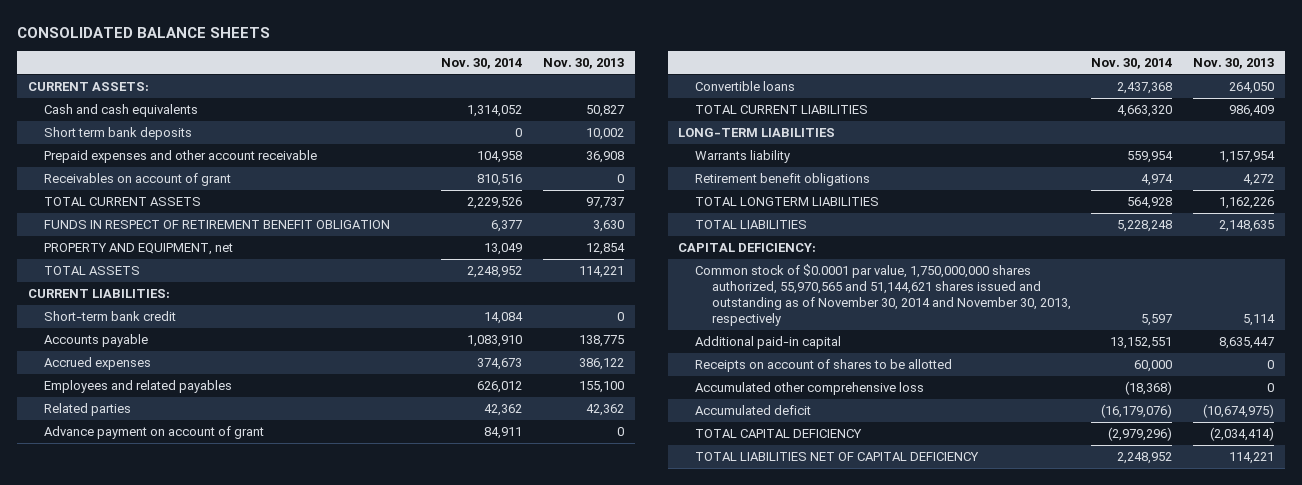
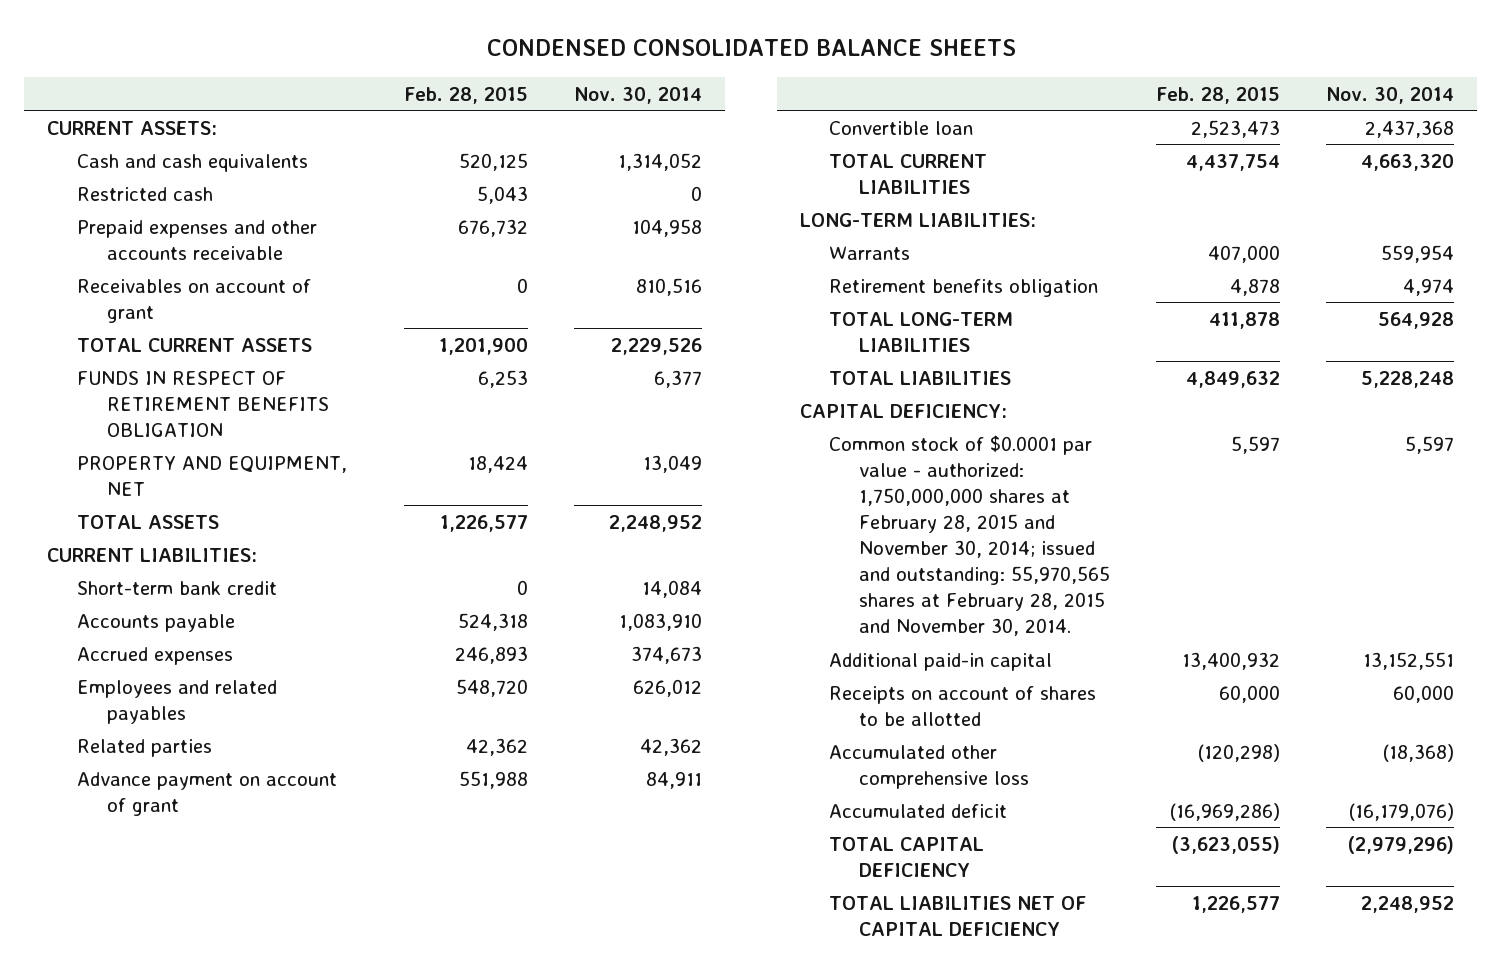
[17,26,271,38] CONSOLIDATED BALANCE SHEETS -> [486,39,1016,57] CONDENSED CONSOLIDATED BALANCE SHEETS
[543,57,625,69] Nov. 30, 2013 -> none
none -> [403,86,528,104] Feb. 28, 2015
[44,127,193,141] Short term bank deposits -> none
none -> [77,186,214,201] Restricted cash
[44,150,318,164] Prepaid expenses and other account receivable -> [77,219,318,260] Prepaid expenses and other accounts receivable
[44,220,391,230] FUNDS IN RESPECT OF RETIREMENT BENEFIT OBLIGATION -> [77,370,329,437] FUNDS IN RESPECT OF RETIREMENT BENEFITS OBLIGATION
[44,243,234,256] PROPERTY AND EQUIPMENT, net -> [77,455,348,496] PROPERTY AND EQUIPMENT, NET
[694,81,795,92] Convertible loans -> [829,120,974,135] Convertible loan
[678,128,836,138] LONG-TERM LIABILITIES -> [799,212,1036,227] LONG-TERM LIABILITIES:
[694,150,790,164] Warrants liability -> [829,245,911,260] Warrants
[694,173,870,187] Retirement benefit obligations -> [829,278,1099,297] Retirement benefits obligation
[694,197,879,207] TOTAL LONGTERM LIABILITIES -> [829,311,1014,352] TOTAL LONG-TERM LIABILITIES
[694,264,1071,327] Common stock of $0.0001 par value, 1,750,000,000 shares authorized, 55,970,565 and 51,144,621 shares issued and outstanding as of November 30, 2014 and November 30, 2013, respectively -> [829,434,1111,637] Common stock of $0.0001 par value - authorized: 1,750,000,000 shares at February 28, 2015 and November 30, 2014; issued and outstanding: 55,970,565 shares at February 28, 2015 and November 30, 2014.

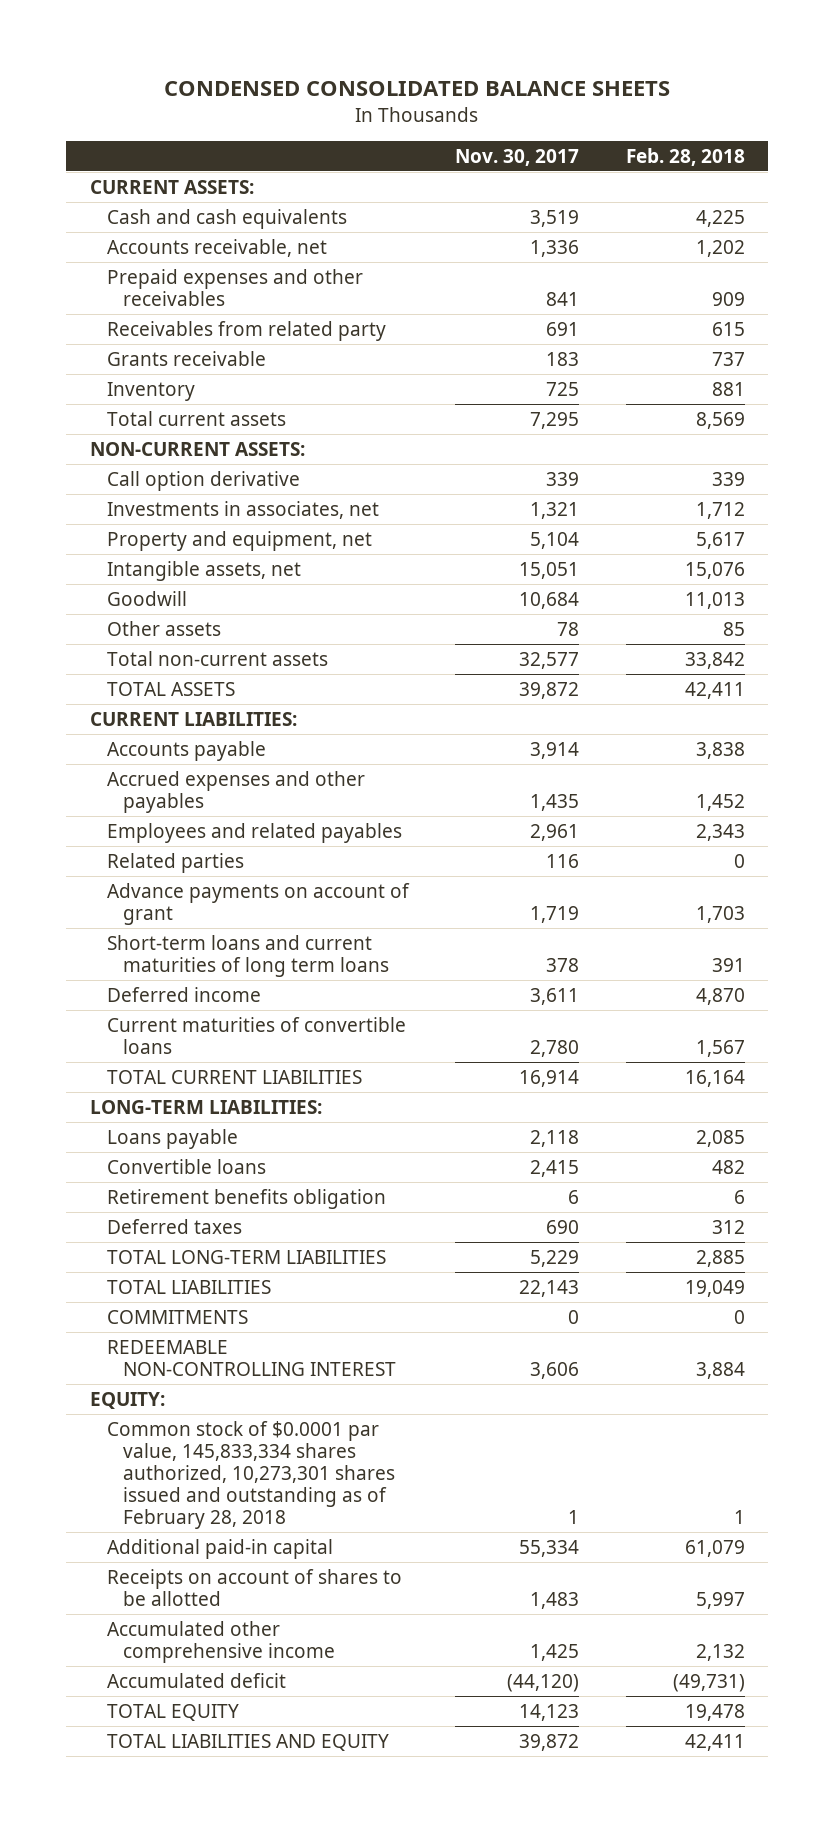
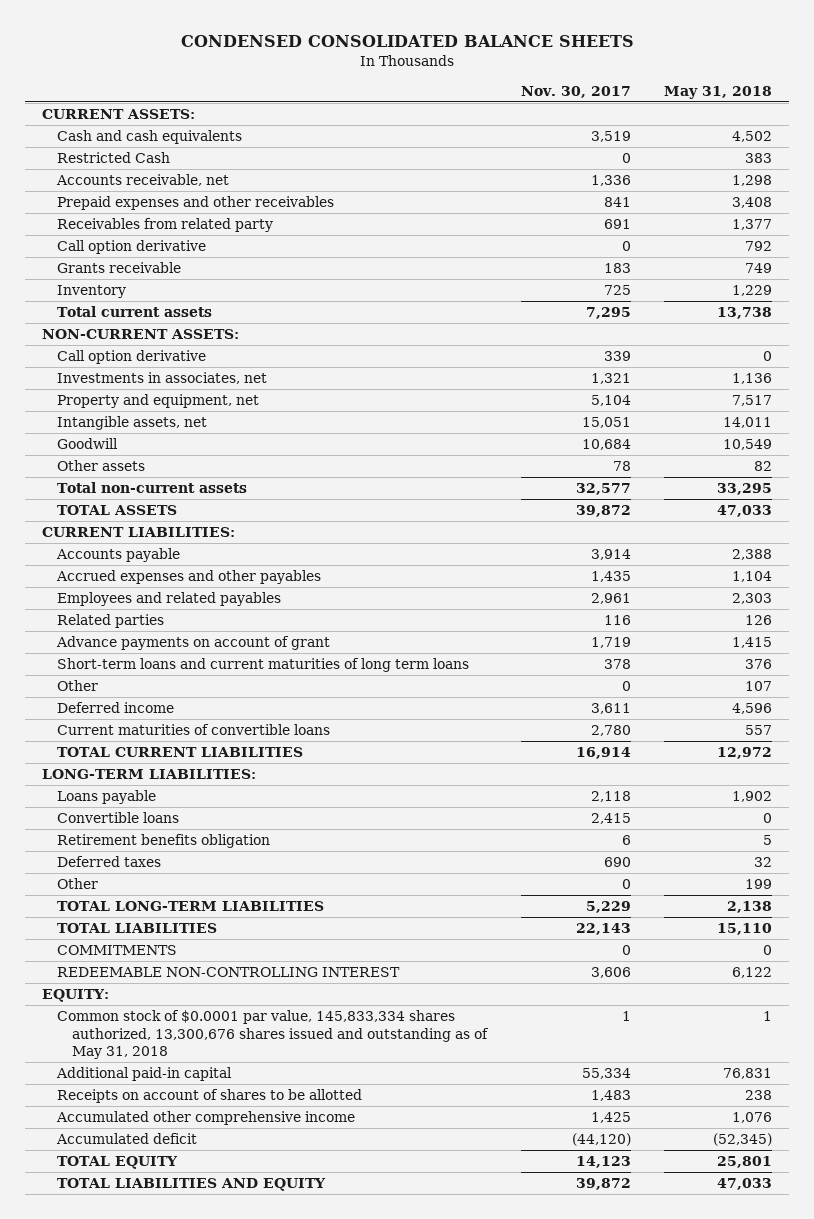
[625,147,745,166] Feb. 28, 2018 -> none
none -> [664,86,773,100] May 31, 2018
none -> [56,152,170,164] Restricted Cash
none -> [56,240,206,255] Call option derivative
none -> [56,680,98,692] Other
none -> [56,878,98,890] Other
[106,1420,396,1529] Common stock of $0.0001 par value, 145,833,334 shares authorized, 10,273,301 shares issued and outstanding as of February 28, 2018 -> [56,1010,490,1060] Common stock of $0.0001 par value, 145,833,334 shares authorized, 13,300,676 shares issued and outstanding as of May 31, 2018

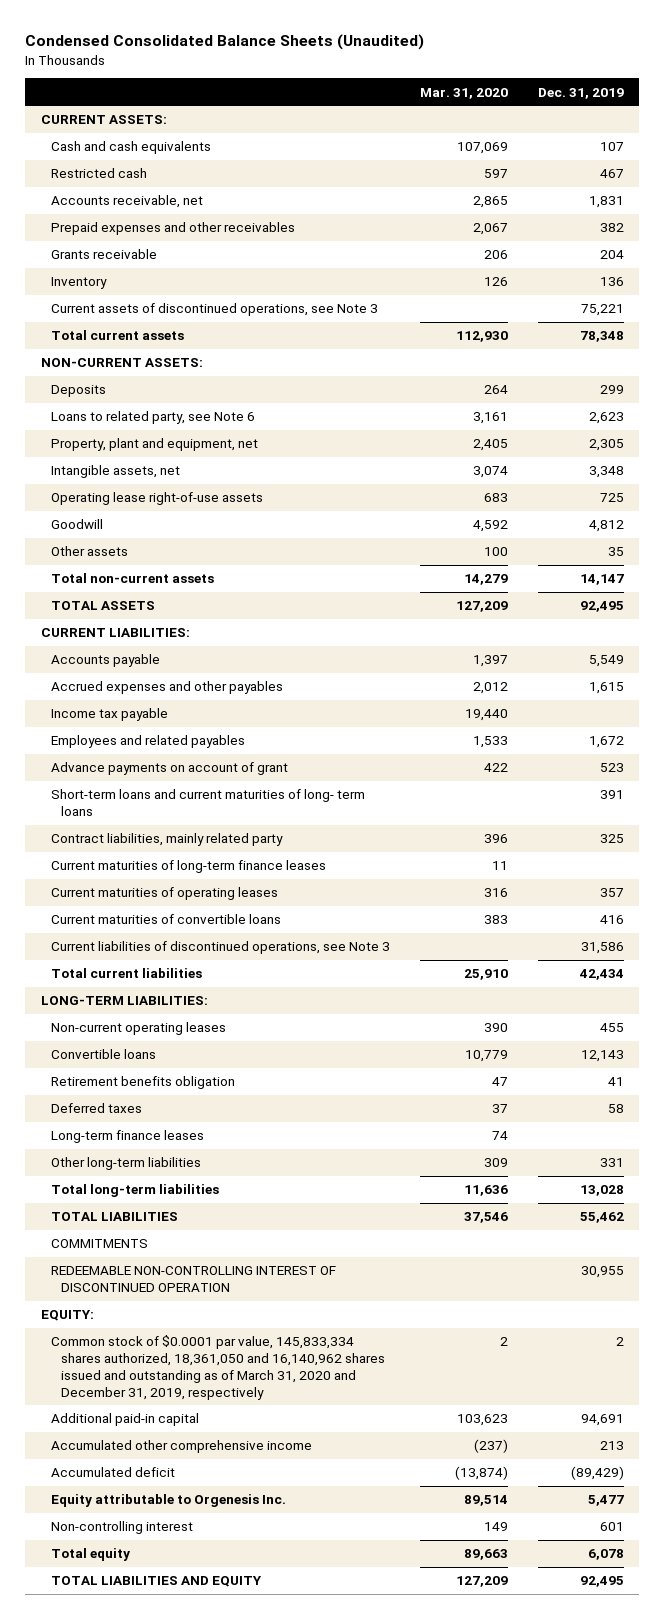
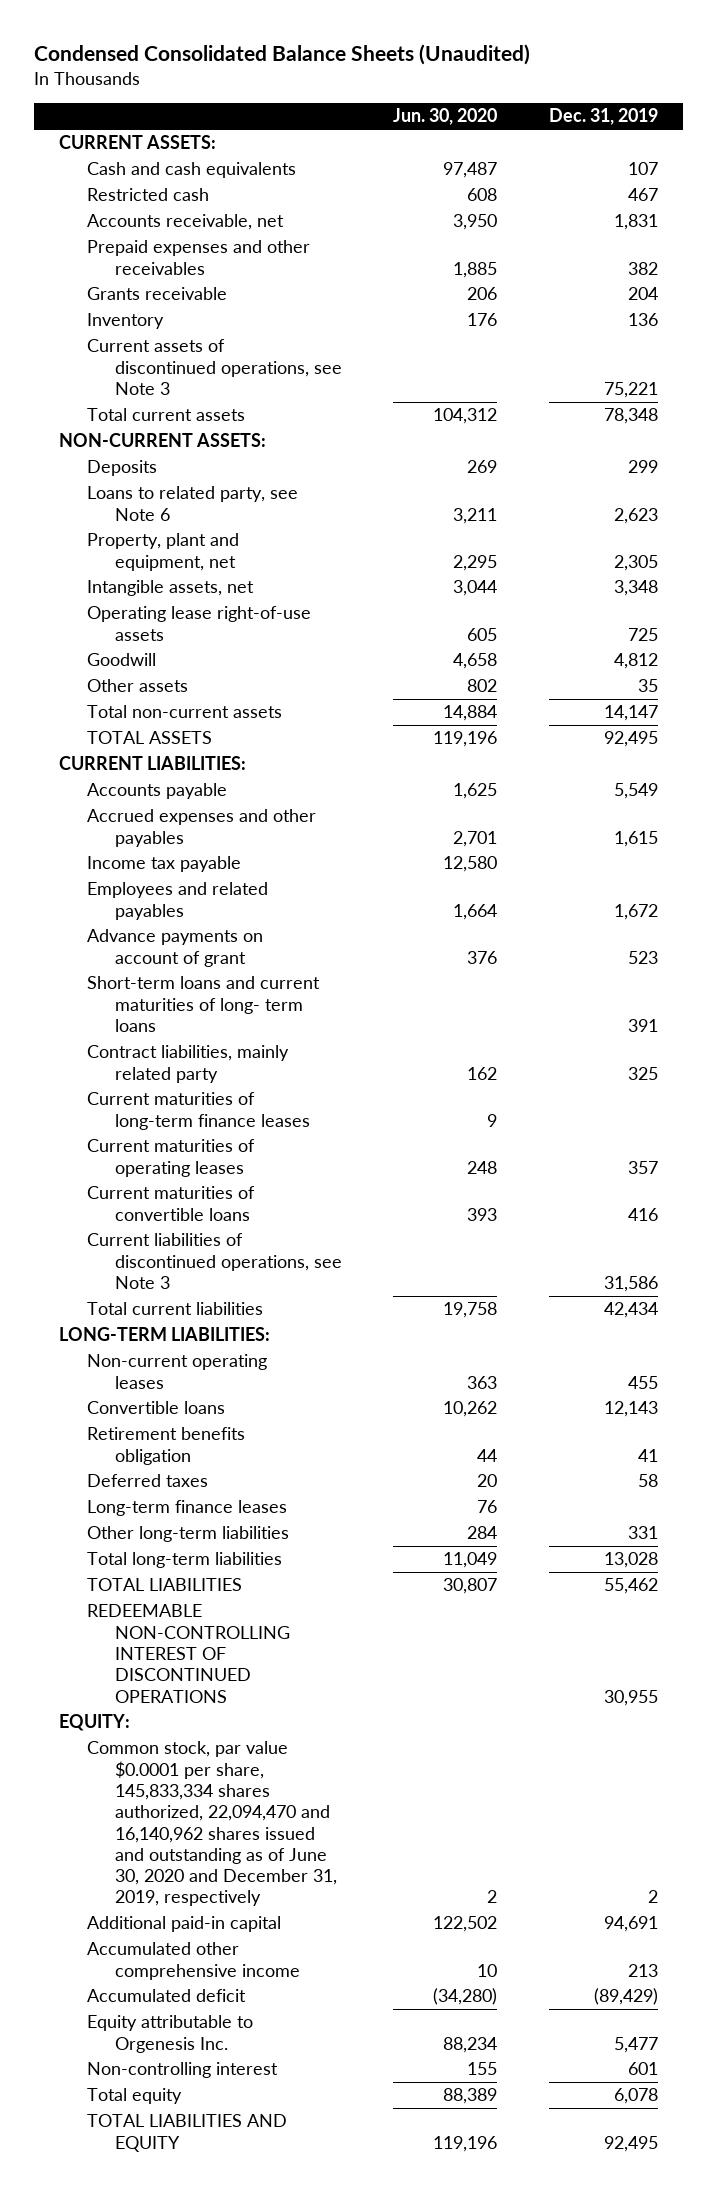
[419,87,508,99] Mar. 31, 2020 -> none
none -> [393,108,498,126] Jun. 30, 2020
[50,1239,148,1249] COMMITMENTS -> none
[50,1266,336,1293] REDEEMABLE NON-CONTROLLING INTEREST OF DISCONTINUED OPERATION -> [87,1604,291,1703] REDEEMABLE NON-CONTROLLING INTEREST OF DISCONTINUED OPERATIONS
[50,1335,385,1400] Common stock of $0.0001 par value, 145,833,334 shares authorized, 18,361,050 and 16,140,962 shares issued and outstanding as of March 31, 2020 and December 31, 2019, respectively -> [87,1741,338,1907] Common stock, par value $0.0001 per share, 145,833,334 shares authorized, 22,094,470 and 16,140,962 shares issued and outstanding as of June 30, 2020 and December 31, 2019, respectively

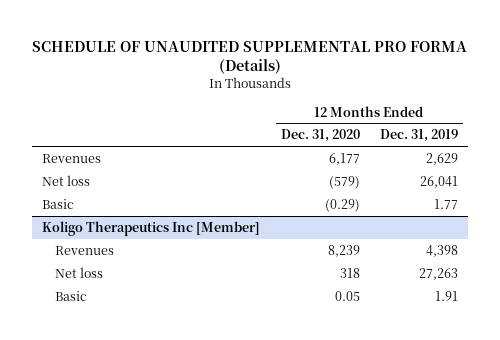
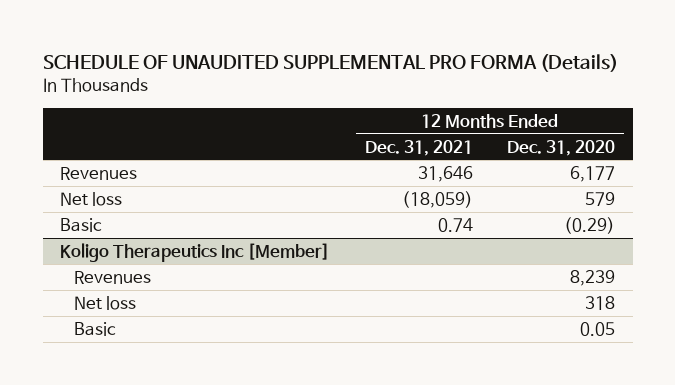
[379,129,458,143] Dec. 31, 2019 -> none
none -> [364,139,473,156] Dec. 31, 2021
[328,175,360,189] (579) -> [585,191,616,206] 579

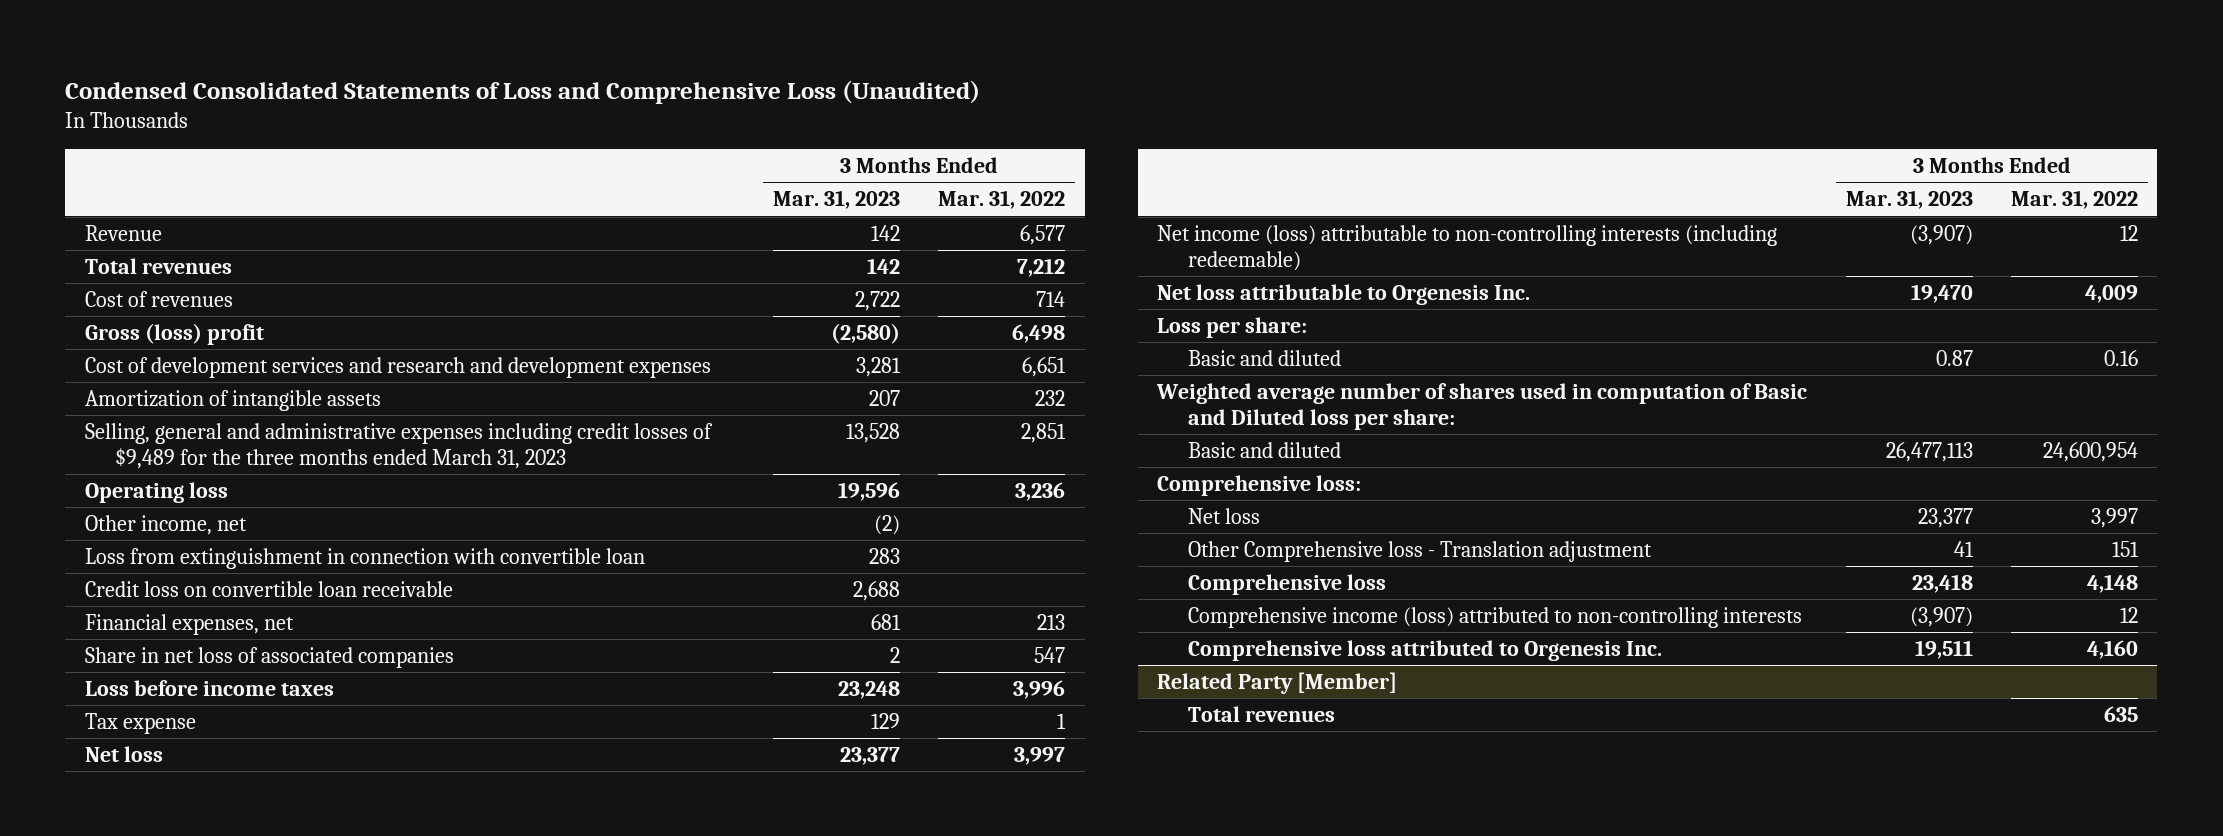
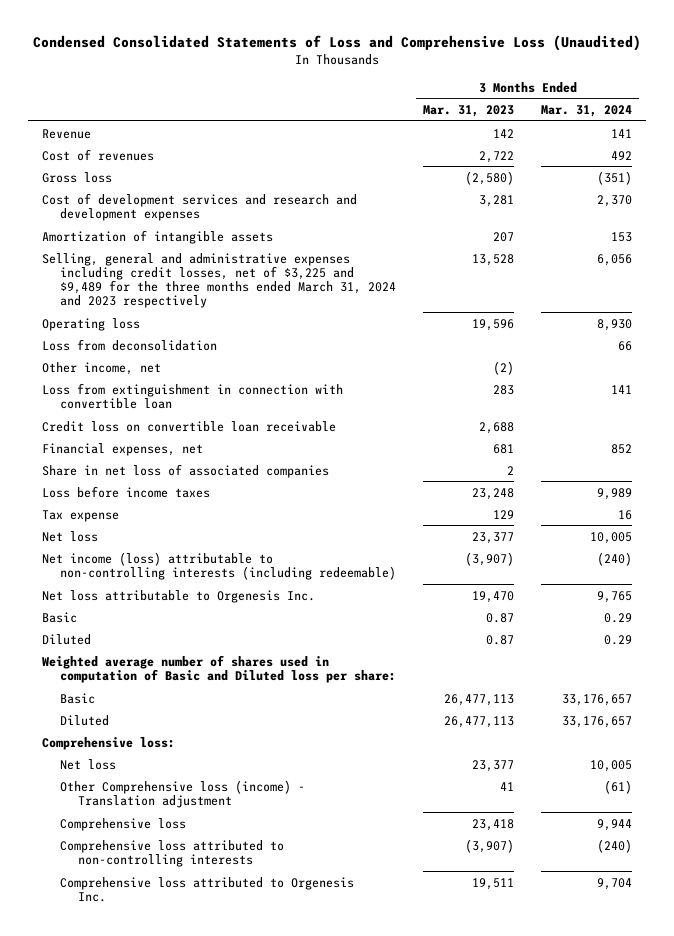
[938,190,1066,210] Mar. 31, 2022 -> none
none -> [541,105,633,118] Mar. 31, 2024
[84,257,232,274] Total revenues -> none
[84,322,264,345] Gross (loss) profit -> [41,171,112,183] Gross loss
[84,422,713,469] Selling, general and administrative expenses including credit losses of $9,489 for the three months ended March 31, 2023 -> [41,252,396,309] Selling, general and administrative expenses including credit losses, net of $3,225 and $9,489 for the three months ended March 31, 2024 and 2023 respectively
none -> [41,338,217,351] Loss from deconsolidation
[1157,316,1308,338] Loss per share: -> none
[1188,349,1342,366] Basic and diluted -> [41,611,77,623] Basic
none -> [41,633,91,645] Diluted
[1188,441,1342,458] Basic and diluted -> [59,692,95,704] Basic
none -> [59,714,109,726] Diluted
[1188,540,1653,562] Other Comprehensive loss - Translation adjustment -> [59,779,305,808] Other Comprehensive loss (income) - Translation adjustment
[1188,606,1803,628] Comprehensive income (loss) attributed to non-controlling interests -> [59,839,284,867] Comprehensive loss attributed to non-controlling interests
[1157,671,1398,694] Related Party [Member] -> none
[1188,705,1336,722] Total revenues -> none

